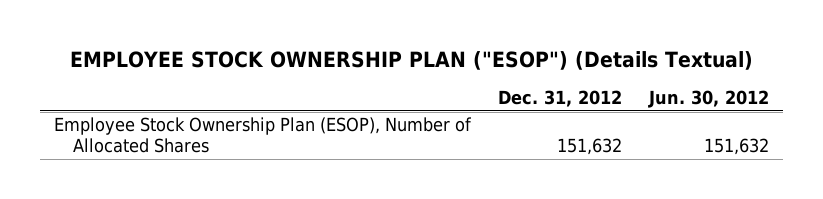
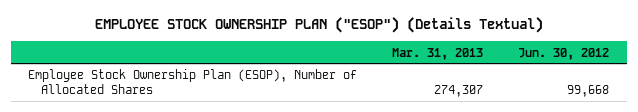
[497,90,622,108] Dec. 31, 2012 -> none
none -> [392,47,484,60] Mar. 31, 2013
[704,137,770,155] 151,632 -> [567,84,610,97] 99,668

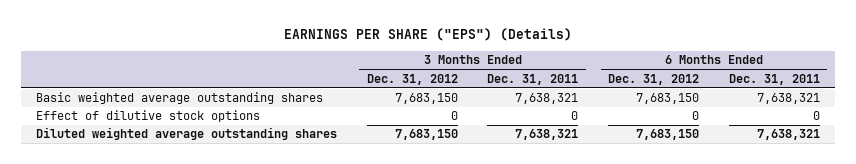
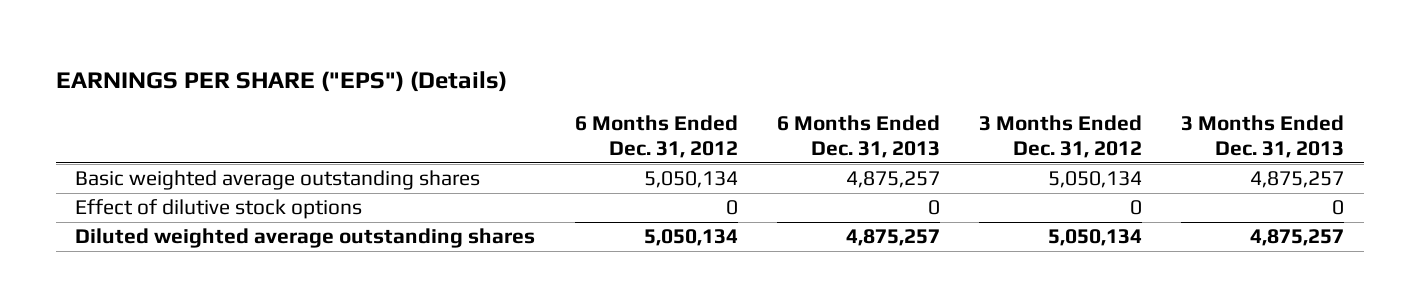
[487,73,579,85] Dec. 31, 2011 -> none
[728,73,820,85] Dec. 31, 2011 -> none
none -> [776,115,940,158] 6 Months Ended Dec. 31, 2013
none -> [1181,115,1345,158] 3 Months Ended Dec. 31, 2013
[394,93,458,105] 7,683,150 -> [1047,171,1142,189] 5,050,134
[636,93,700,105] 7,683,150 -> [643,171,738,189] 5,050,134
[394,129,458,141] 7,683,150 -> [1047,229,1142,247] 5,050,134
[636,129,700,141] 7,683,150 -> [643,229,738,247] 5,050,134

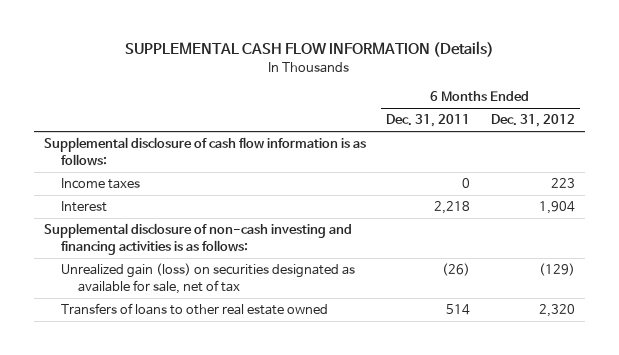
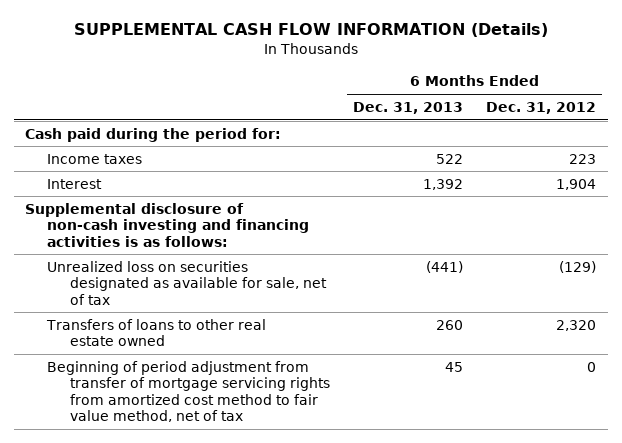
[386,114,471,128] Dec. 31, 2011 -> none
none -> [353,101,464,114] Dec. 31, 2013
[44,137,367,166] Supplemental disclosure of cash flow information is as follows: -> none
none -> [25,127,282,142] Cash paid during the period for:
[60,263,355,294] Unrealized gain (loss) on securities designated as available for sale, net of tax -> [47,260,327,305] Unrealized loss on securities designated as available for sale, net of tax
none -> [47,360,330,422] Beginning of period adjustment from transfer of mortgage servicing rights from amortized cost method to fair value method, net of tax

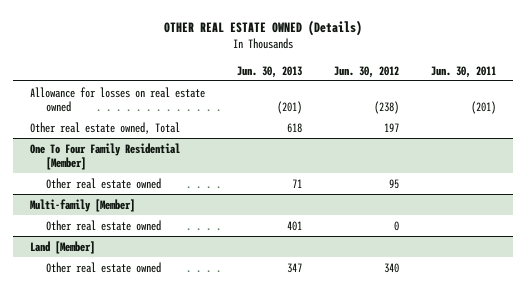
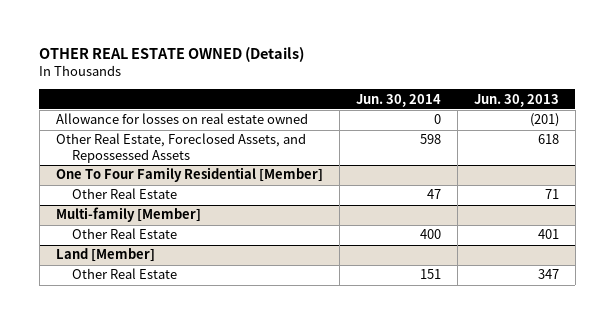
[334,65,400,78] Jun. 30, 2012 -> none
[431,65,497,78] Jun. 30, 2011 -> none
none -> [355,93,441,107] Jun. 30, 2014
[29,121,180,134] Other real estate owned, Total -> [55,133,306,163] Other Real Estate, Foreclosed Assets, and Repossessed Assets
[46,177,162,189] Other real estate owned -> [71,188,177,200] Other Real Estate
[46,219,162,231] Other real estate owned -> [71,228,177,240] Other Real Estate
[46,261,162,273] Other real estate owned -> [71,268,177,280] Other Real Estate

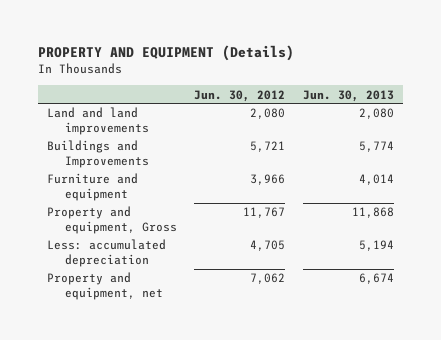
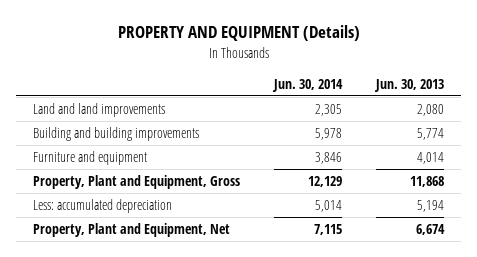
[194,89,286,102] Jun. 30, 2012 -> none
none -> [272,78,344,92] Jun. 30, 2014
[47,140,149,168] Buildings and Improvements -> [33,126,200,141] Building and building improvements
[47,206,177,234] Property and equipment, Gross -> [33,174,241,189] Property, Plant and Equipment, Gross
[47,272,163,300] Property and equipment, net -> [33,222,231,237] Property, Plant and Equipment, Net

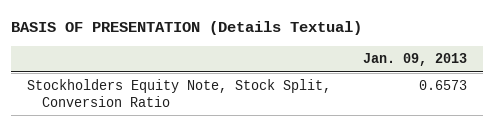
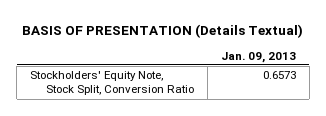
[27,79,332,107] Stockholders Equity Note, Stock Split, Conversion Ratio -> [30,71,194,96] Stockholders' Equity Note, Stock Split, Conversion Ratio

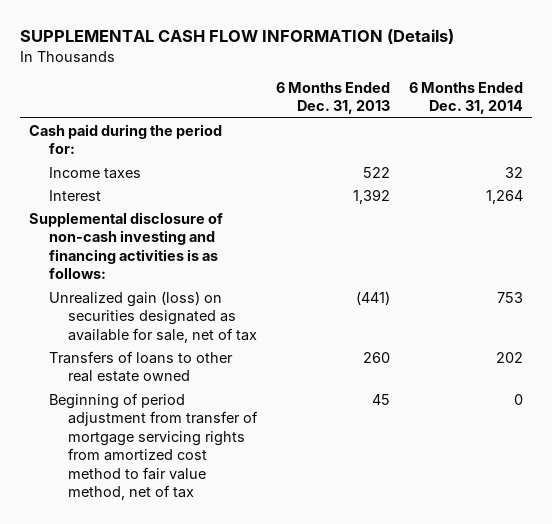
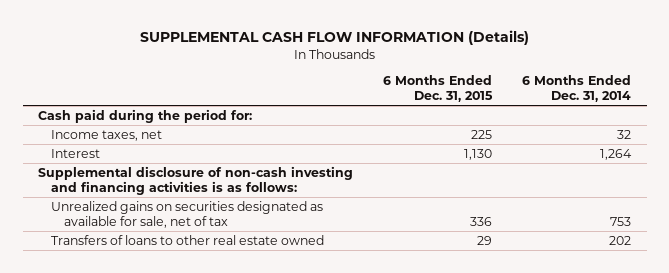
[275,81,390,115] 6 Months Ended Dec. 31, 2013 -> none
none -> [383,74,494,103] 6 Months Ended Dec. 31, 2015
[48,166,141,179] Income taxes -> [51,129,163,141] Income taxes, net
[48,290,257,343] Unrealized gain (loss) on securities designated as available for sale, net of tax -> [51,200,324,229] Unrealized gains on securities designated as available for sale, net of tax
[48,392,258,501] Beginning of period adjustment from transfer of mortgage servicing rights from amortized cost method to fair value method, net of tax -> none

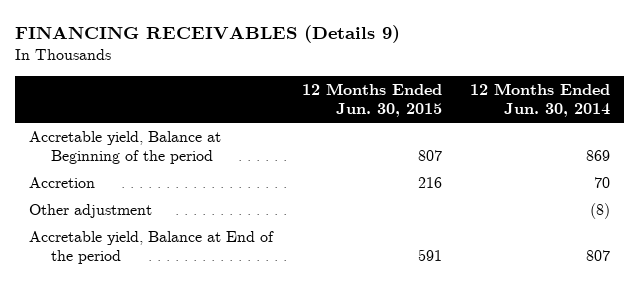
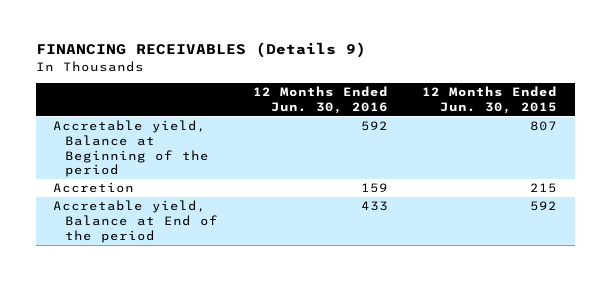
[470,83,611,118] 12 Months Ended Jun. 30, 2014 -> none
none -> [252,85,388,114] 12 Months Ended Jun. 30, 2016
[29,203,153,218] Other adjustment -> none
[417,176,442,188] 216 -> [530,183,558,194] 215
[417,248,442,261] 591 -> [530,201,558,212] 592

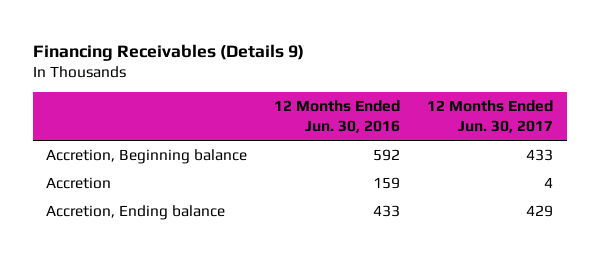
[35,42,366,59] FINANCING RECEIVABLES (Details 9) -> [32,43,304,61] Financing Receivables (Details 9)
[422,85,558,114] 12 Months Ended Jun. 30, 2015 -> none
none -> [427,100,554,134] 12 Months Ended Jun. 30, 2017
[52,120,210,178] Accretable yield, Balance at Beginning of the period -> [46,148,248,164] Accretion, Beginning balance
[52,200,219,243] Accretable yield, Balance at End of the period -> [46,204,226,220] Accretion, Ending balance

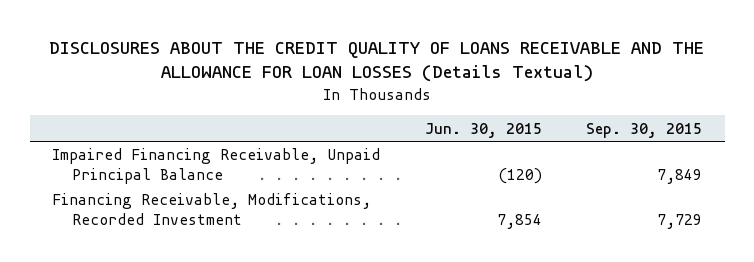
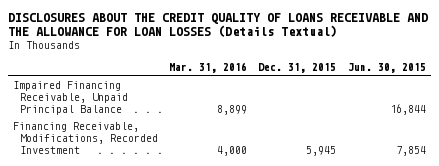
[586,122,703,138] Sep. 30, 2015 -> none
none -> [168,61,247,73] Mar. 31, 2016
none -> [258,62,337,73] Dec. 31, 2015
[497,167,542,184] (120) -> [389,103,426,115] 16,844

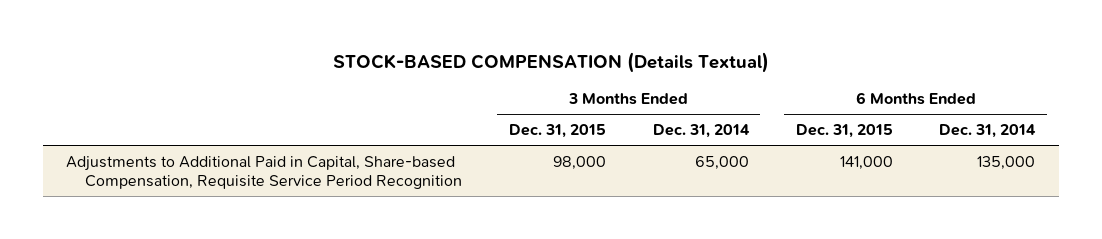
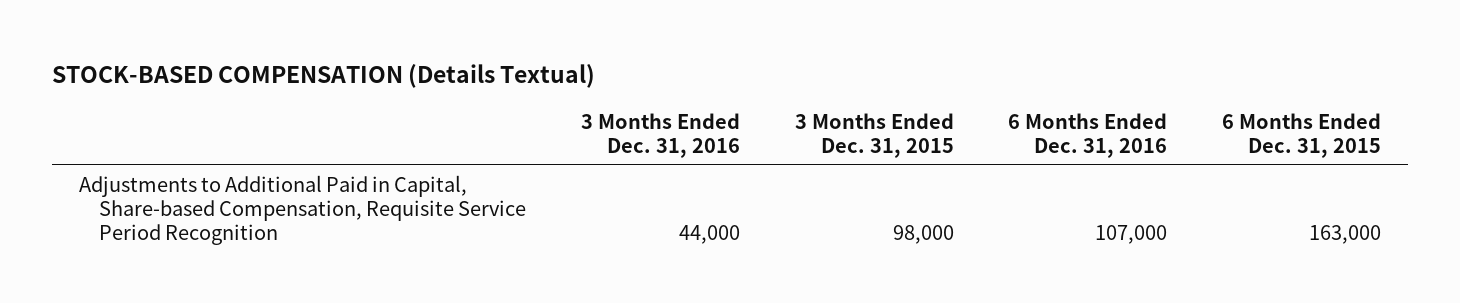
[652,124,750,139] Dec. 31, 2014 -> none
[939,124,1037,139] Dec. 31, 2014 -> none
none -> [580,113,740,159] 3 Months Ended Dec. 31, 2016
none -> [1008,113,1168,159] 6 Months Ended Dec. 31, 2016
[839,155,893,170] 141,000 -> [1308,225,1381,245] 163,000

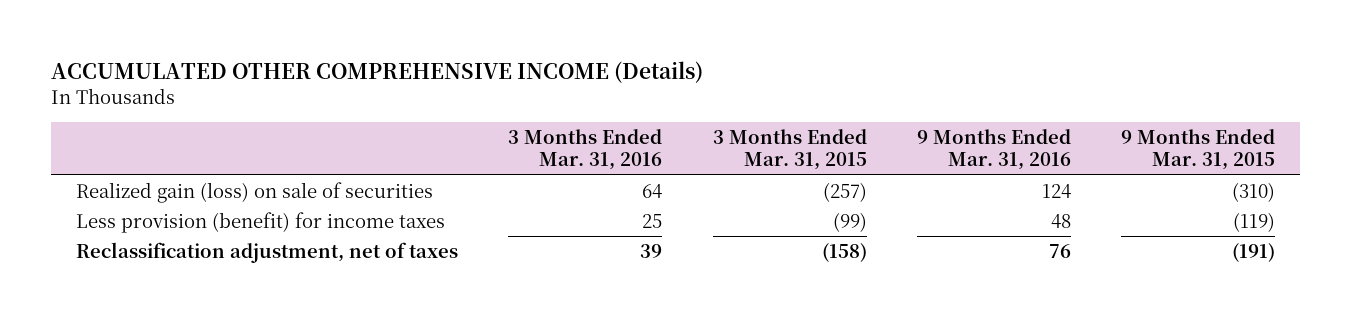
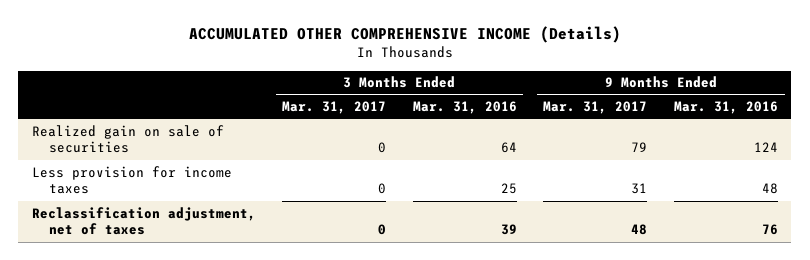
[712,129,867,171] 3 Months Ended Mar. 31, 2015 -> none
[1121,129,1276,171] 9 Months Ended Mar. 31, 2015 -> none
none -> [282,101,387,115] Mar. 31, 2017
none -> [543,101,648,115] Mar. 31, 2017
[75,181,433,203] Realized gain (loss) on sale of securities -> [31,124,224,154] Realized gain on sale of securities
[75,211,445,233] Less provision (benefit) for income taxes -> [31,165,232,195] Less provision for income taxes

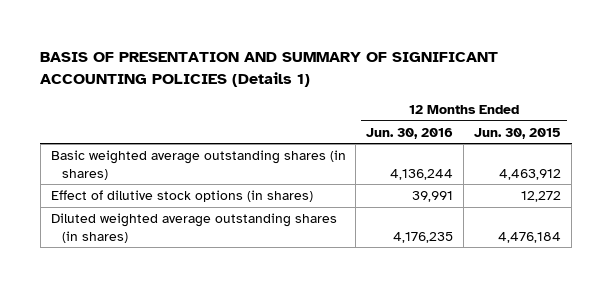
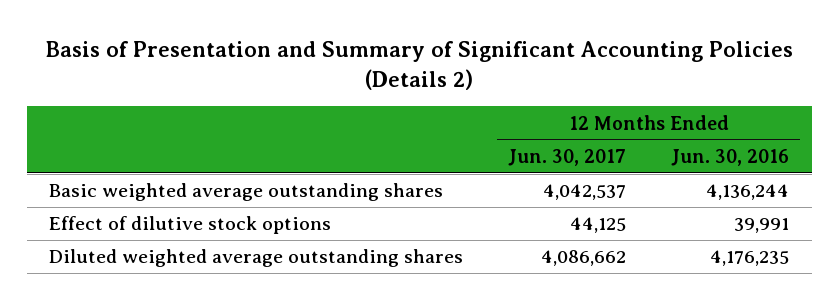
[40,51,499,87] BASIS OF PRESENTATION AND SUMMARY OF SIGNIFICANT ACCOUNTING POLICIES (Details 1) -> [45,40,794,90] Basis of Presentation and Summary of Significant Accounting Policies (Details 2)
[474,127,562,139] Jun. 30, 2015 -> none
none -> [508,148,627,166] Jun. 30, 2017
[50,150,346,180] Basic weighted average outstanding shares (in shares) -> [49,183,444,202] Basic weighted average outstanding shares
[50,190,313,203] Effect of dilutive stock options (in shares) -> [49,216,332,235] Effect of dilutive stock options
[50,213,337,243] Diluted weighted average outstanding shares (in shares) -> [49,249,464,268] Diluted weighted average outstanding shares

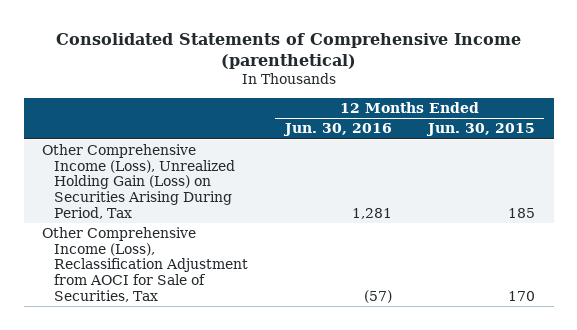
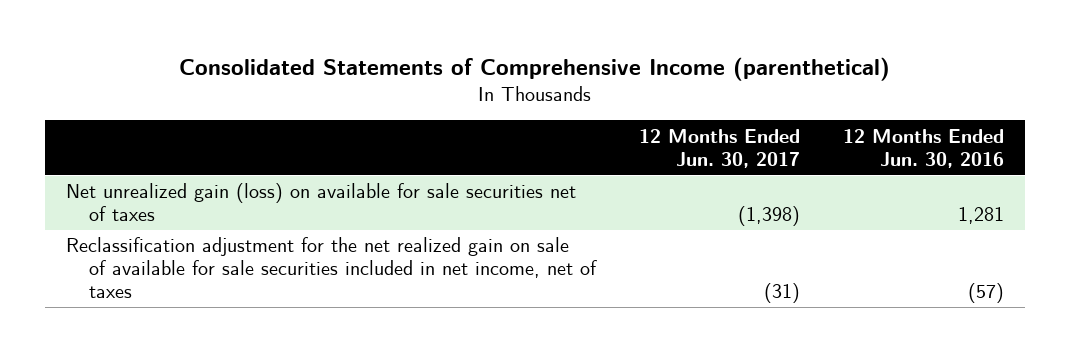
[426,123,536,137] Jun. 30, 2015 -> none
none -> [638,128,800,168] 12 Months Ended Jun. 30, 2017
[42,144,235,219] Other Comprehensive Income (Loss), Unrealized Holding Gain (Loss) on Securities Arising During Period, Tax -> [66,183,577,222] Net unrealized gain (loss) on available for sale securities net of taxes
[42,227,248,302] Other Comprehensive Income (Loss), Reclassification Adjustment from AOCI for Sale of Securities, Tax -> [66,237,597,299] Reclassification adjustment for the net realized gain on sale of available for sale securities included in net income, net of taxes

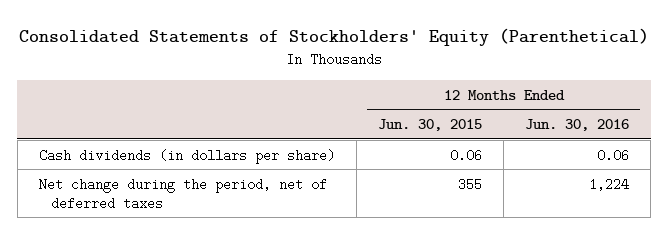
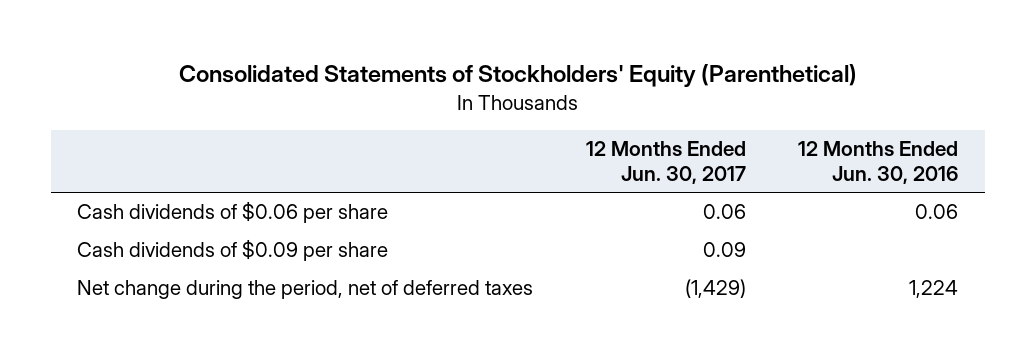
[377,119,482,132] Jun. 30, 2015 -> none
none -> [585,141,746,184] 12 Months Ended Jun. 30, 2017
[38,148,335,164] Cash dividends (in dollars per share) -> [77,201,389,224] Cash dividends of $0.06 per share
none -> [77,239,389,262] Cash dividends of $0.09 per share

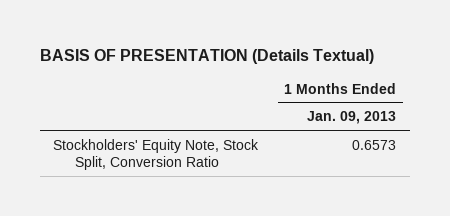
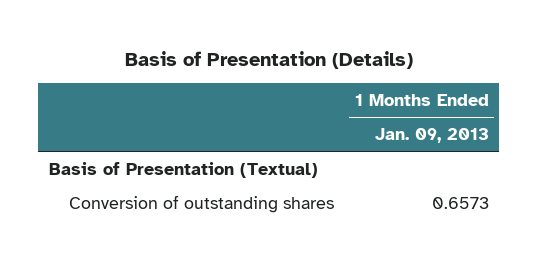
[39,49,374,65] BASIS OF PRESENTATION (Details Textual) -> [124,50,413,69] Basis of Presentation (Details)
none -> [48,162,318,179] Basis of Presentation (Textual)
[53,138,260,171] Stockholders' Equity Note, Stock Split, Conversion Ratio -> [68,195,334,214] Conversion of outstanding shares

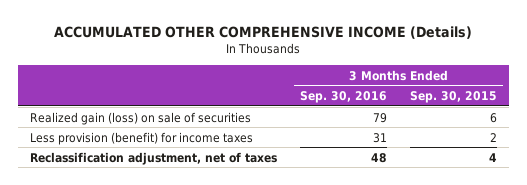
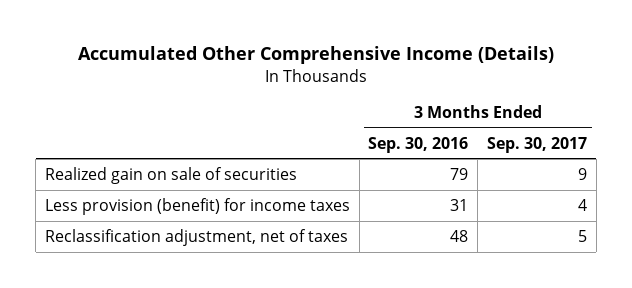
[54,25,473,39] ACCUMULATED OTHER COMPREHENSIVE INCOME (Details) -> [77,46,554,65] Accumulated Other Comprehensive Income (Details)
[410,90,498,103] Sep. 30, 2015 -> none
none -> [486,136,587,153] Sep. 30, 2017
[29,111,251,125] Realized gain (loss) on sale of securities -> [44,166,297,184] Realized gain on sale of securities

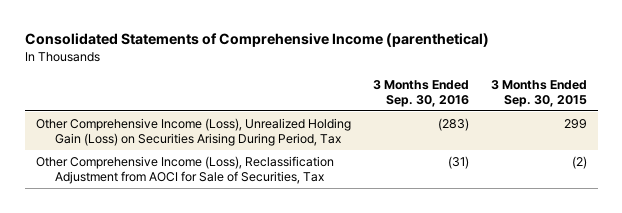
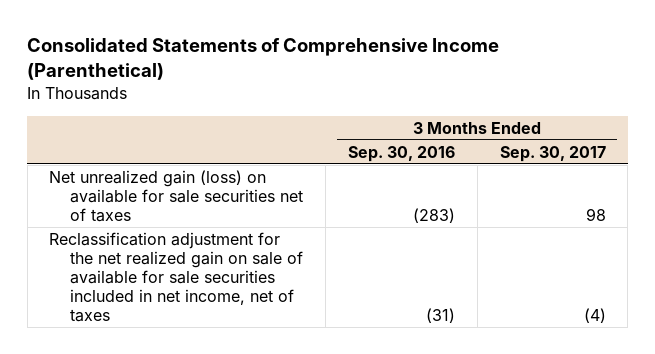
[24,32,489,47] Consolidated Statements of Comprehensive Income (parenthetical) -> [27,38,500,81] Consolidated Statements of Comprehensive Income (Parenthetical)
[490,79,587,108] 3 Months Ended Sep. 30, 2015 -> none
none -> [499,145,606,162] Sep. 30, 2017
[35,117,351,146] Other Comprehensive Income (Loss), Unrealized Holding Gain (Loss) on Securities Arising During Period, Tax -> [49,169,304,222] Net unrealized gain (loss) on available for sale securities net of taxes
[35,155,334,184] Other Comprehensive Income (Loss), Reclassification Adjustment from AOCI for Sale of Securities, Tax -> [49,231,304,322] Reclassification adjustment for the net realized gain on sale of available for sale securities included in net income, net of taxes

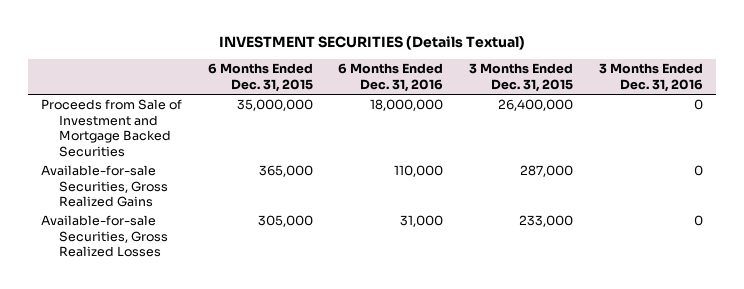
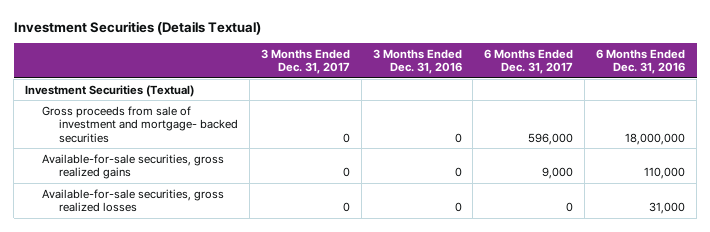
[218,35,525,50] INVESTMENT SECURITIES (Details Textual) -> [13,20,261,35] Investment Securities (Details Textual)
[207,63,313,93] 6 Months Ended Dec. 31, 2015 -> none
[469,63,574,93] 3 Months Ended Dec. 31, 2015 -> none
none -> [260,48,350,75] 3 Months Ended Dec. 31, 2017
none -> [484,48,574,75] 6 Months Ended Dec. 31, 2017
none -> [24,84,194,97] Investment Securities (Textual)
[40,99,182,157] Proceeds from Sale of Investment and Mortgage Backed Securities -> [41,105,238,143] Gross proceeds from sale of investment and mortgage- backed securities
[40,165,169,208] Available-for-sale Securities, Gross Realized Gains -> [41,153,224,180] Available-for-sale securities, gross realized gains
[40,215,169,258] Available-for-sale Securities, Gross Realized Losses -> [41,188,224,213] Available-for-sale securities, gross realized losses

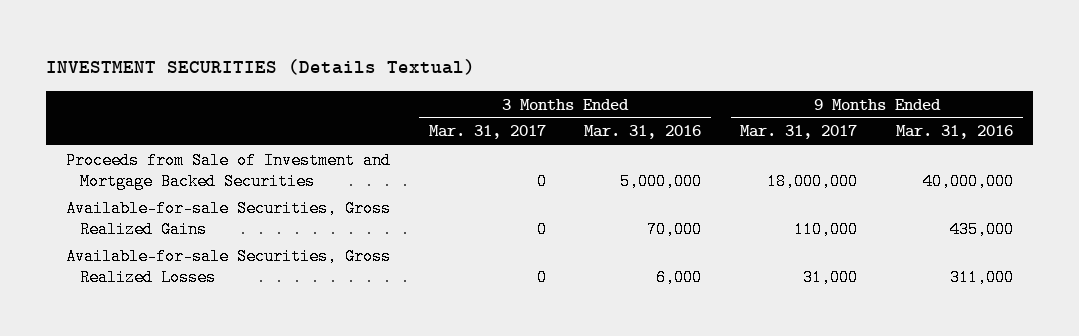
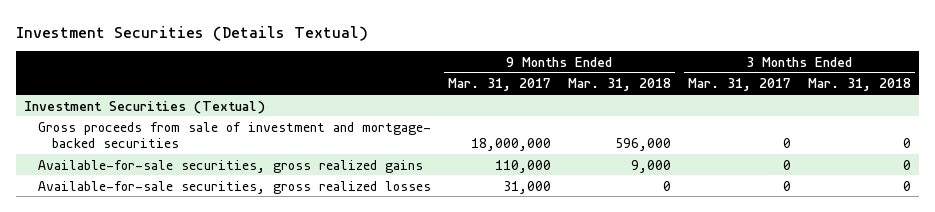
[46,59,476,76] INVESTMENT SECURITIES (Details Textual) -> [15,25,368,41] Investment Securities (Details Textual)
[584,125,702,140] Mar. 31, 2016 -> none
[896,125,1014,140] Mar. 31, 2016 -> none
none -> [567,78,671,92] Mar. 31, 2018
none -> [807,78,911,92] Mar. 31, 2018
none -> [24,100,266,114] Investment Securities (Textual)
[65,151,391,190] Proceeds from Sale of Investment and Mortgage Backed Securities -> [38,121,432,149] Gross proceeds from sale of investment and mortgage- backed securities
[65,199,391,238] Available-for-sale Securities, Gross Realized Gains -> [38,159,424,173] Available-for-sale securities, gross realized gains
[65,247,391,286] Available-for-sale Securities, Gross Realized Losses -> [38,180,432,194] Available-for-sale securities, gross realized losses

